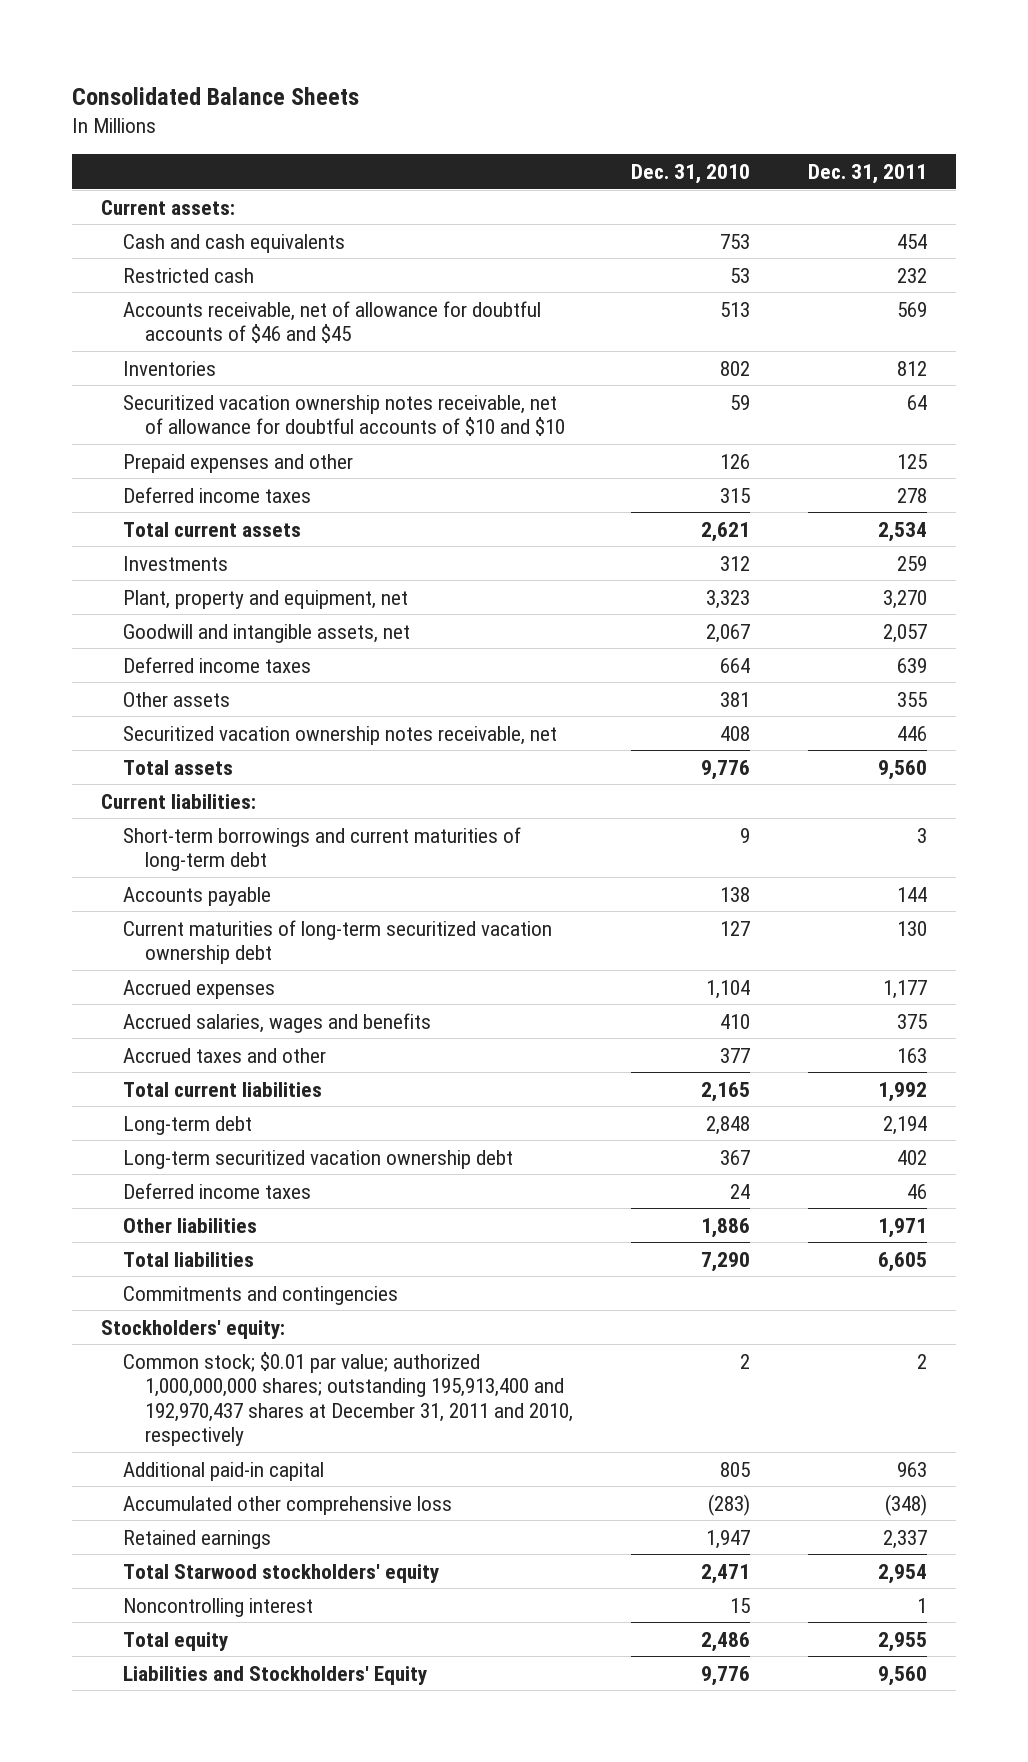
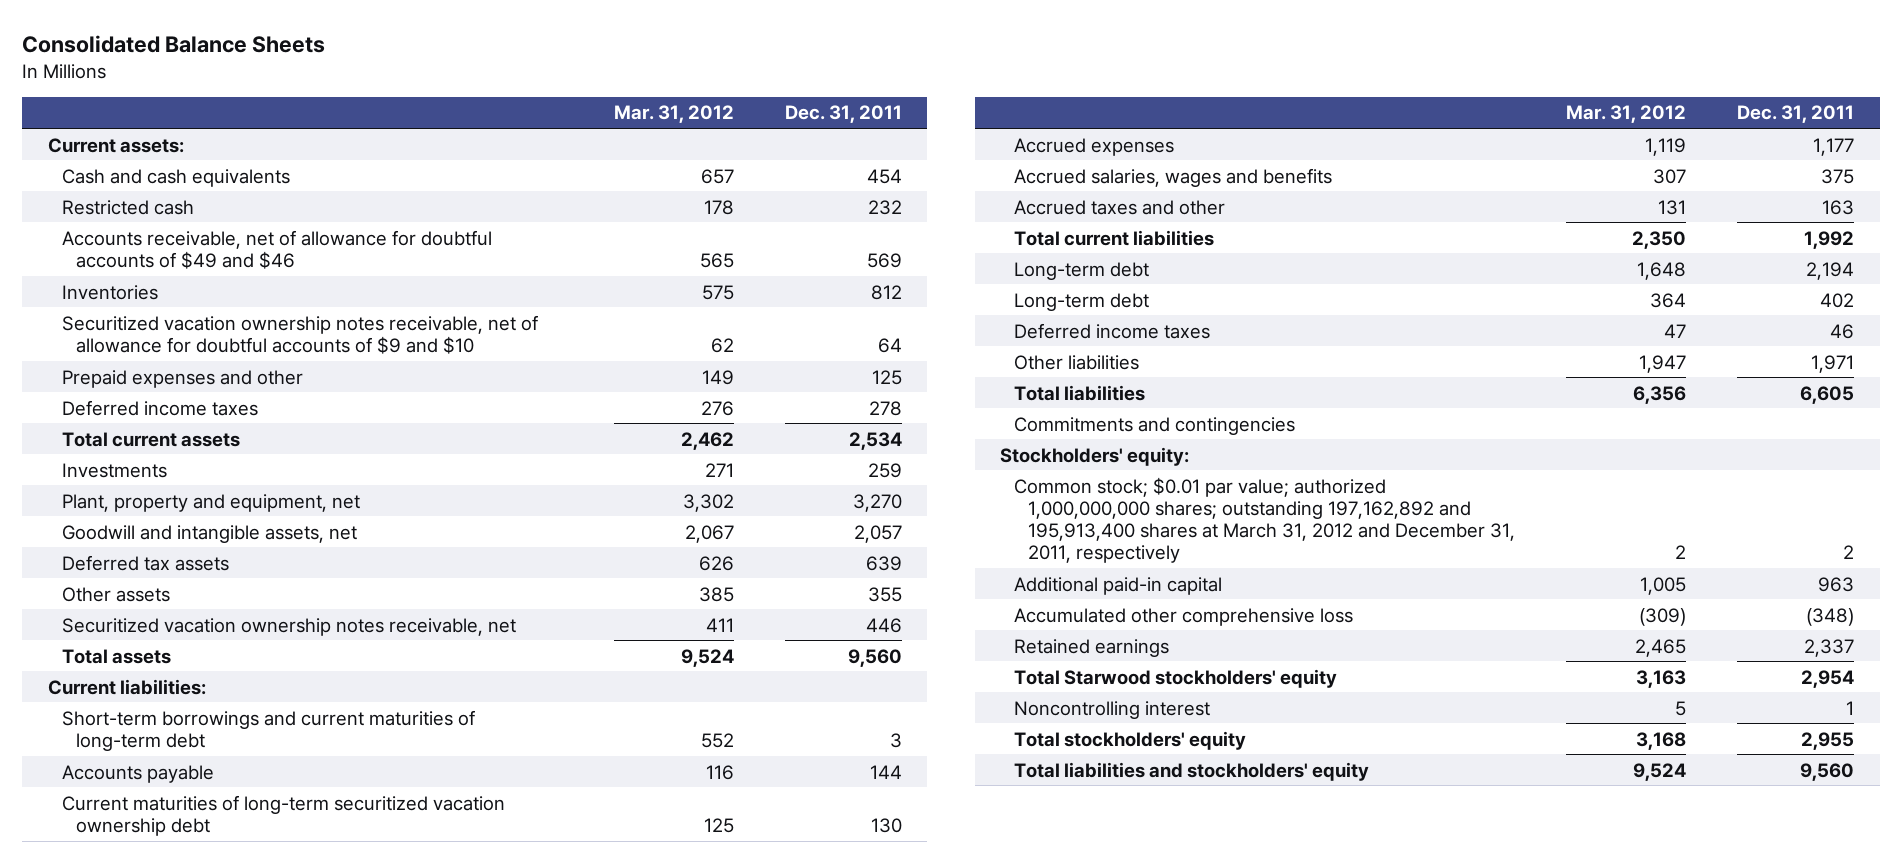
[630,163,750,184] Dec. 31, 2010 -> none
none -> [613,105,734,124] Mar. 31, 2012
[122,300,541,344] Accounts receivable, net of allowance for doubtful accounts of $46 and $45 -> [61,229,492,269] Accounts receivable, net of allowance for doubtful accounts of $49 and $46
[122,394,565,437] Securitized vacation ownership notes receivable, net of allowance for doubtful accounts of $10 and $10 -> [61,314,538,354] Securitized vacation ownership notes receivable, net of allowance for doubtful accounts of $9 and $10
[122,656,311,673] Deferred income taxes -> [61,554,229,571] Deferred tax assets
[122,1149,513,1169] Long-term securitized vacation ownership debt -> [1014,292,1150,311] Long-term debt
[122,1351,573,1447] Common stock; $0.01 par value; authorized 1,000,000,000 shares; outstanding 195,913,400 and 192,970,437 shares at December 31, 2011 and 2010, respectively -> [1014,476,1516,563] Common stock; $0.01 par value; authorized 1,000,000,000 shares; outstanding 197,162,892 and 195,913,400 shares at March 31, 2012 and December 31, 2011, respectively
[122,1631,228,1651] Total equity -> [1014,730,1247,750] Total stockholders' equity
[122,1665,427,1685] Liabilities and Stockholders' Equity -> [1014,761,1370,781] Total liabilities and stockholders' equity

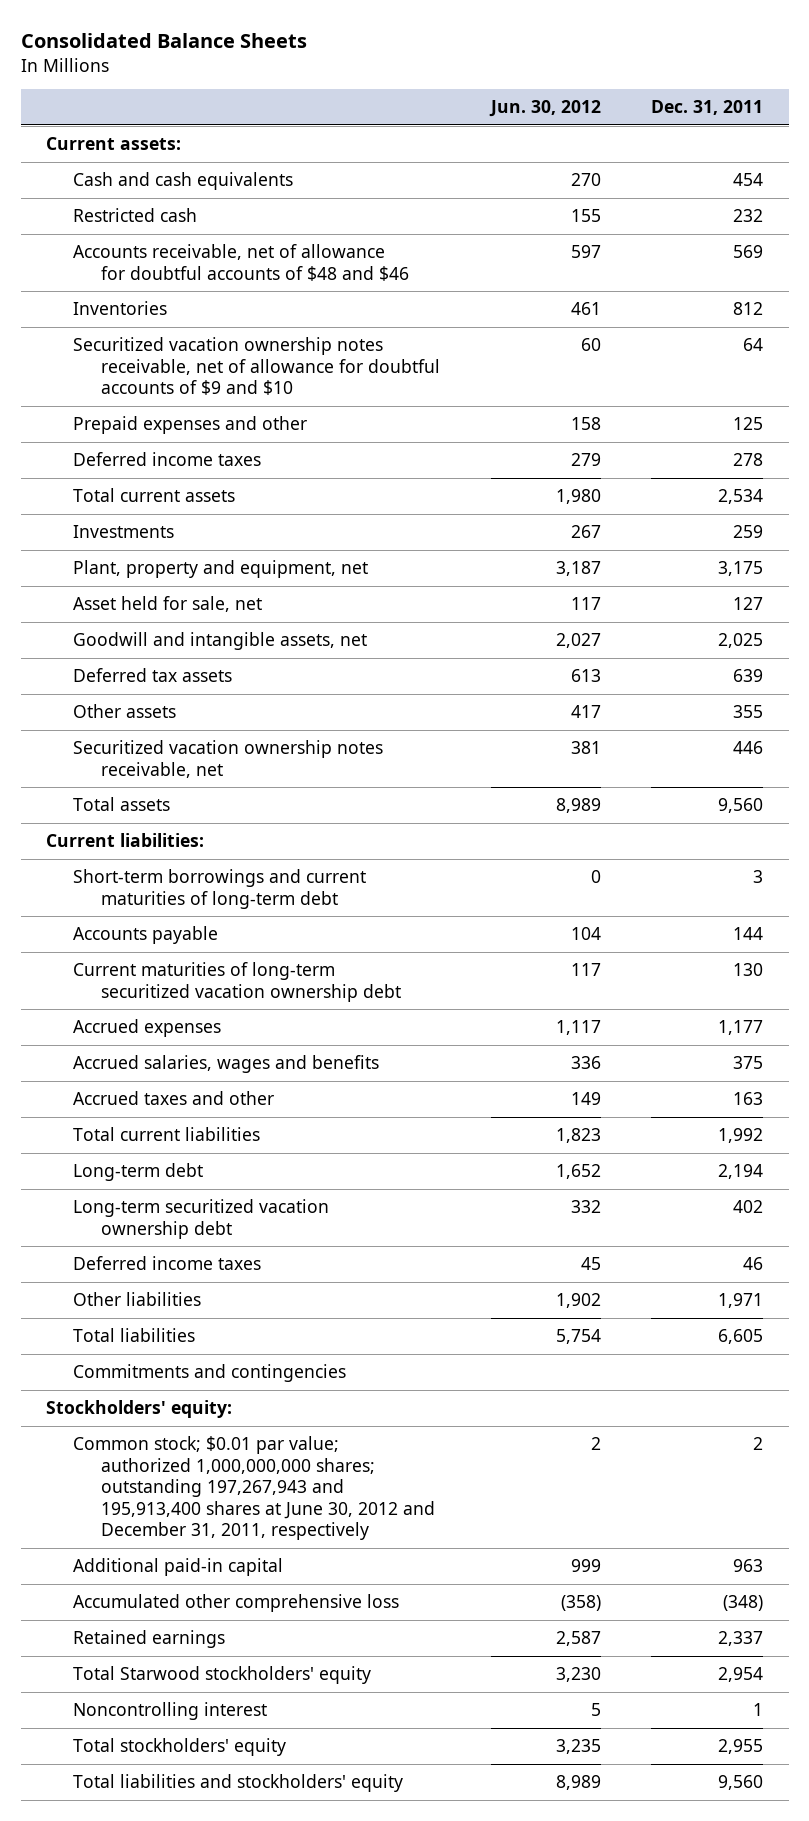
[613,105,734,124] Mar. 31, 2012 -> none
none -> [488,100,601,118] Jun. 30, 2012
[61,229,492,269] Accounts receivable, net of allowance for doubtful accounts of $49 and $46 -> [73,244,410,281] Accounts receivable, net of allowance for doubtful accounts of $48 and $46
[852,493,902,512] 3,270 -> [718,561,764,577] 3,175
none -> [73,596,263,613] Asset held for sale, net
[853,524,902,543] 2,057 -> [718,633,764,649] 2,025
[1014,292,1150,311] Long-term debt -> [73,1199,330,1239] Long-term securitized vacation ownership debt
[1014,476,1516,563] Common stock; $0.01 par value; authorized 1,000,000,000 shares; outstanding 197,162,892 and 195,913,400 shares at March 31, 2012 and December 31, 2011, respectively -> [73,1436,436,1541] Common stock; $0.01 par value; authorized 1,000,000,000 shares; outstanding 197,267,943 and 195,913,400 shares at June 30, 2012 and December 31, 2011, respectively

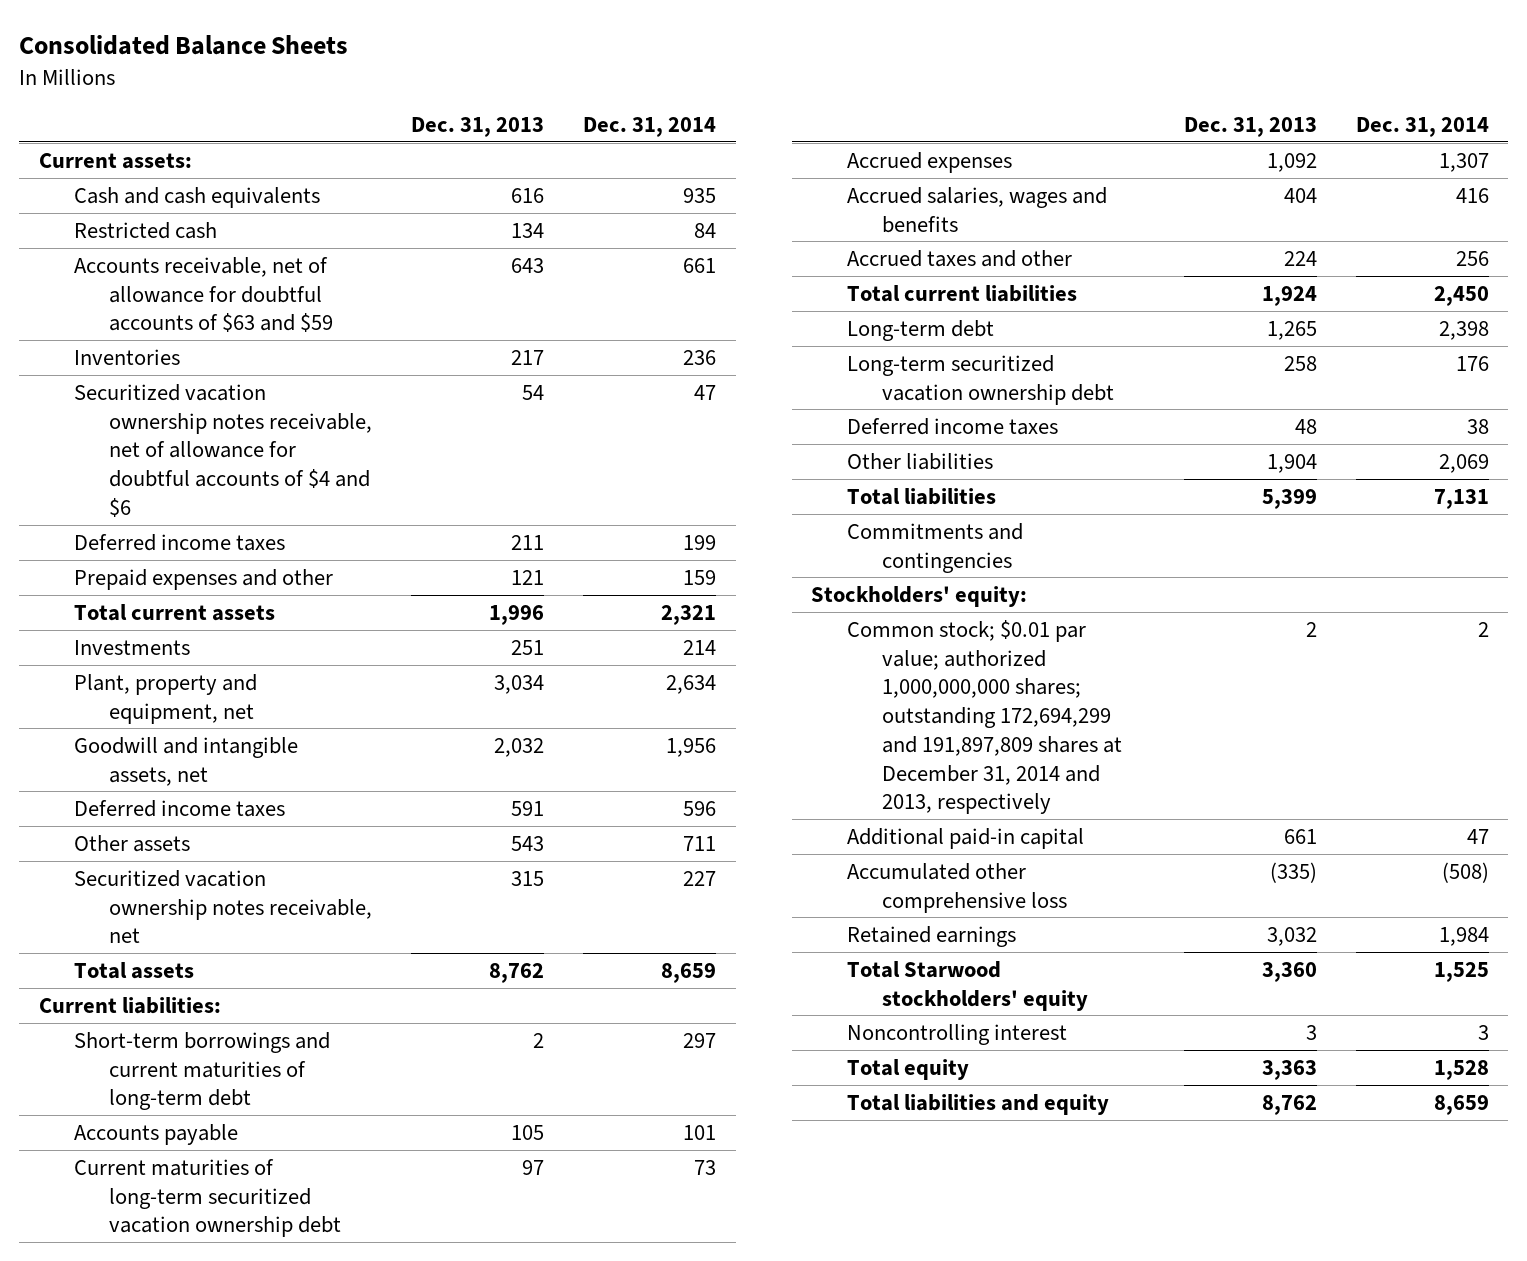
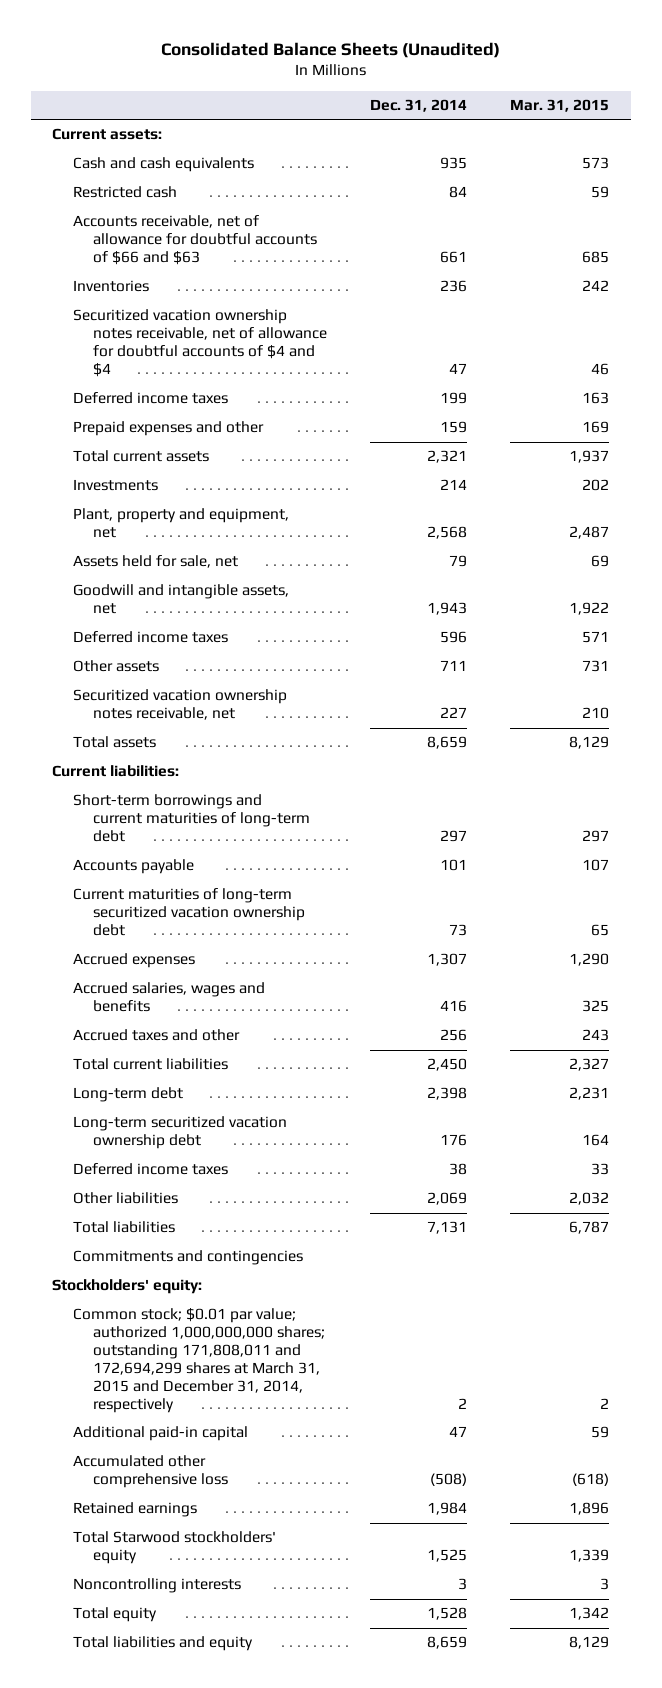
[19,35,349,56] Consolidated Balance Sheets -> [160,41,500,58] Consolidated Balance Sheets (Unaudited)
[411,116,545,137] Dec. 31, 2013 -> none
none -> [510,98,610,112] Mar. 31, 2015
[74,256,334,333] Accounts receivable, net of allowance for doubtful accounts of $63 and $59 -> [72,215,318,266] Accounts receivable, net of allowance for doubtful accounts of $66 and $63
[74,383,373,517] Securitized vacation ownership notes receivable, net of allowance for doubtful accounts of $4 and $6 -> [72,309,328,378] Securitized vacation ownership notes receivable, net of allowance for doubtful accounts of $4 and $4
[666,674,717,694] 2,634 -> [427,526,468,540] 2,568
none -> [72,555,238,569] Assets held for sale, net
[666,737,717,757] 1,956 -> [427,602,468,616] 1,943
[846,619,1122,815] Common stock; $0.01 par value; authorized 1,000,000,000 shares; outstanding 172,694,299 and 191,897,809 shares at December 31, 2014 and 2013, respectively -> [72,1308,326,1414] Common stock; $0.01 par value; authorized 1,000,000,000 shares; outstanding 171,808,011 and 172,694,299 shares at March 31, 2015 and December 31, 2014, respectively
[846,1023,1067,1045] Noncontrolling interest -> [72,1578,241,1594] Noncontrolling interests

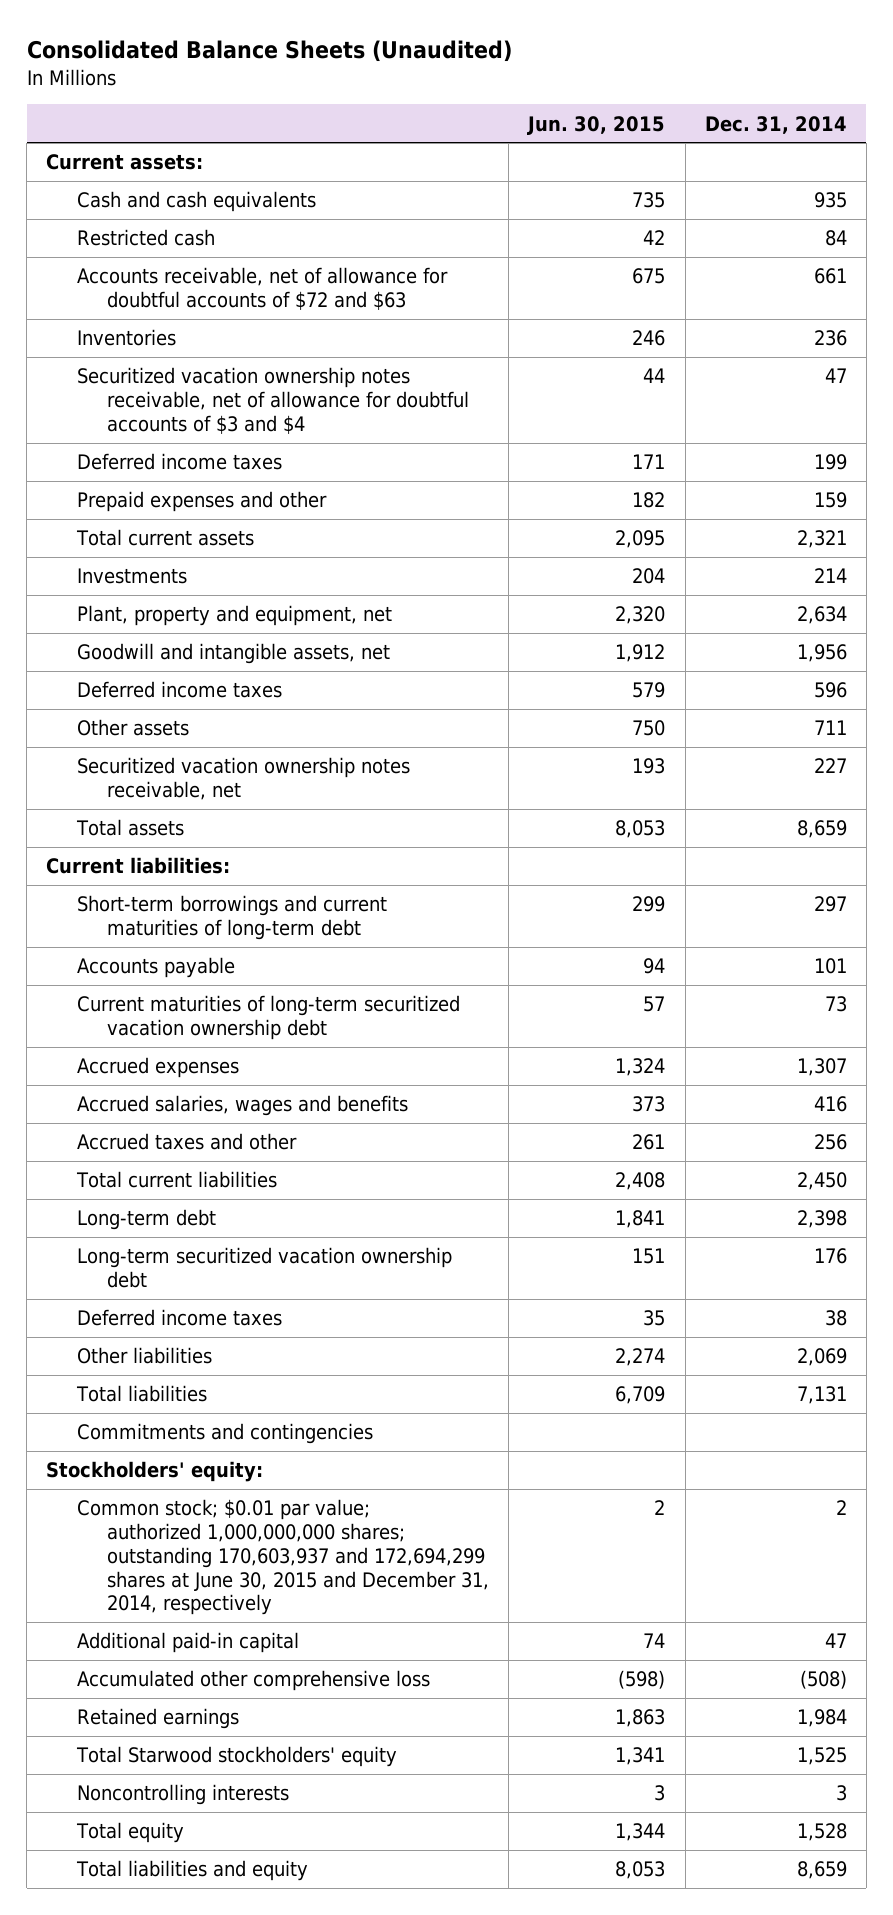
[510,98,610,112] Mar. 31, 2015 -> none
none -> [527,115,666,135] Jun. 30, 2015
[72,215,318,266] Accounts receivable, net of allowance for doubtful accounts of $66 and $63 -> [76,267,448,311] Accounts receivable, net of allowance for doubtful accounts of $72 and $63
[72,309,328,378] Securitized vacation ownership notes receivable, net of allowance for doubtful accounts of $4 and $4 -> [76,367,470,434] Securitized vacation ownership notes receivable, net of allowance for doubtful accounts of $3 and $4
[72,555,238,569] Assets held for sale, net -> none
[427,526,468,540] 2,568 -> [796,606,847,625] 2,634
[427,602,468,616] 1,943 -> [796,644,847,663] 1,956
[72,1308,326,1414] Common stock; $0.01 par value; authorized 1,000,000,000 shares; outstanding 171,808,011 and 172,694,299 shares at March 31, 2015 and December 31, 2014, respectively -> [76,1499,490,1616] Common stock; $0.01 par value; authorized 1,000,000,000 shares; outstanding 170,603,937 and 172,694,299 shares at June 30, 2015 and December 31, 2014, respectively

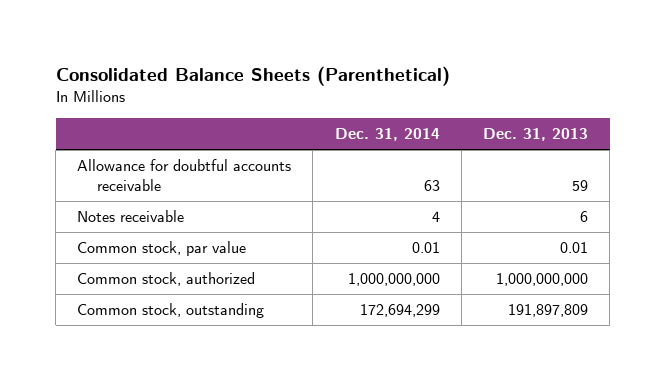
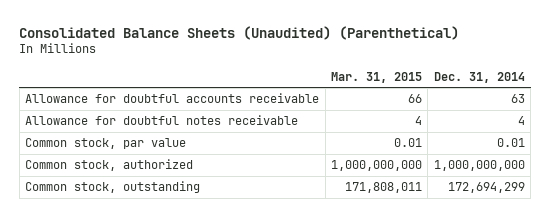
[55,65,450,86] Consolidated Balance Sheets (Parenthetical) -> [19,25,460,40] Consolidated Balance Sheets (Unaudited) (Parenthetical)
[482,128,588,142] Dec. 31, 2013 -> none
none -> [330,71,422,83] Mar. 31, 2015
[77,209,185,222] Notes receivable -> none
none -> [25,115,299,126] Allowance for doubtful notes receivable

